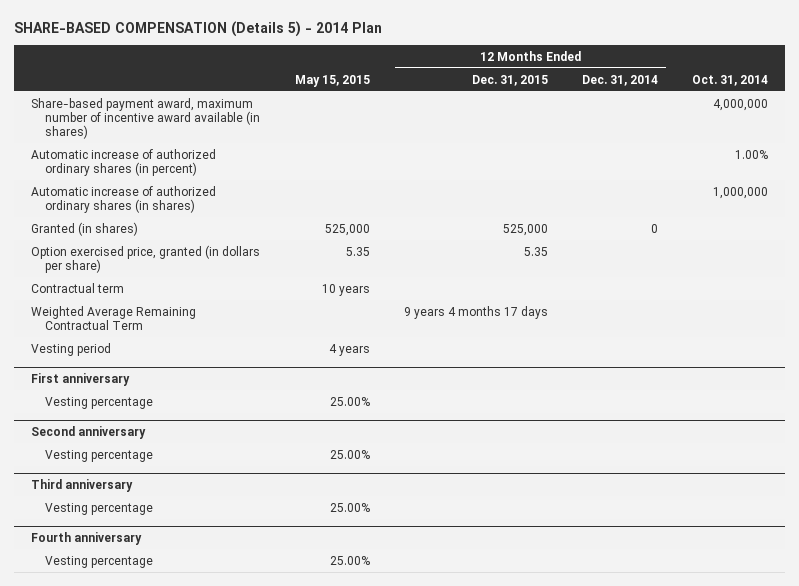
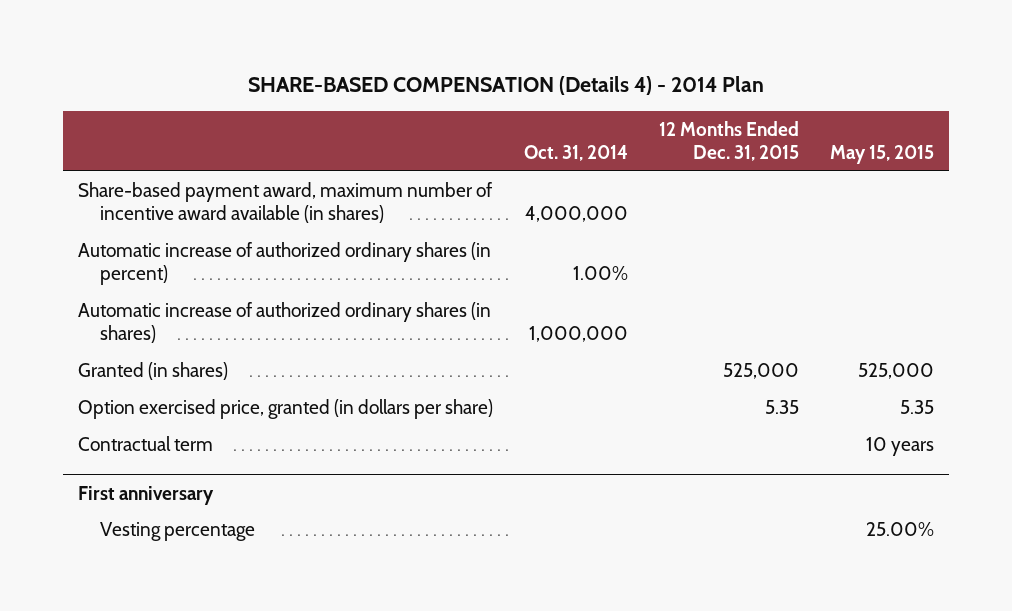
[14,21,383,38] SHARE-BASED COMPENSATION (Details 5) - 2014 Plan -> [247,76,764,96] SHARE-BASED COMPENSATION (Details 4) - 2014 Plan
[581,74,658,86] Dec. 31, 2014 -> none
[31,305,197,330] Weighted Average Remaining Contractual Term -> none
[31,342,112,356] Vesting period -> none
[31,425,147,439] Second anniversary -> none
[44,449,153,462] Vesting percentage -> none
[31,478,134,492] Third anniversary -> none
[44,502,153,515] Vesting percentage -> none
[31,531,143,545] Fourth anniversary -> none
[44,555,153,568] Vesting percentage -> none

